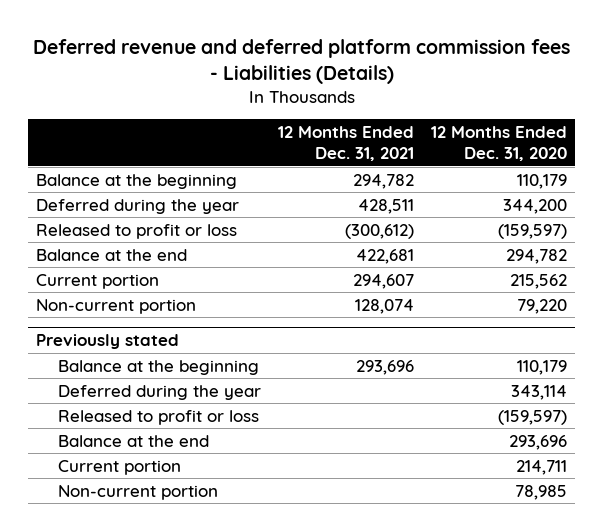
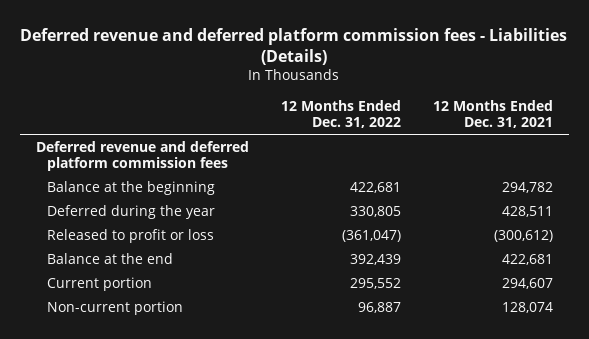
[430,125,567,161] 12 Months Ended Dec. 31, 2020 -> none
none -> [280,99,401,129] 12 Months Ended Dec. 31, 2022
none -> [35,140,249,172] Deferred revenue and deferred platform commission fees
[36,334,180,350] Previously stated -> none
[58,359,260,375] Balance at the beginning -> none
[58,384,262,400] Deferred during the year -> none
[58,409,260,425] Released to profit or loss -> none
[58,434,210,447] Balance at the end -> none
[58,459,182,475] Current portion -> none
[58,484,219,500] Non-current portion -> none

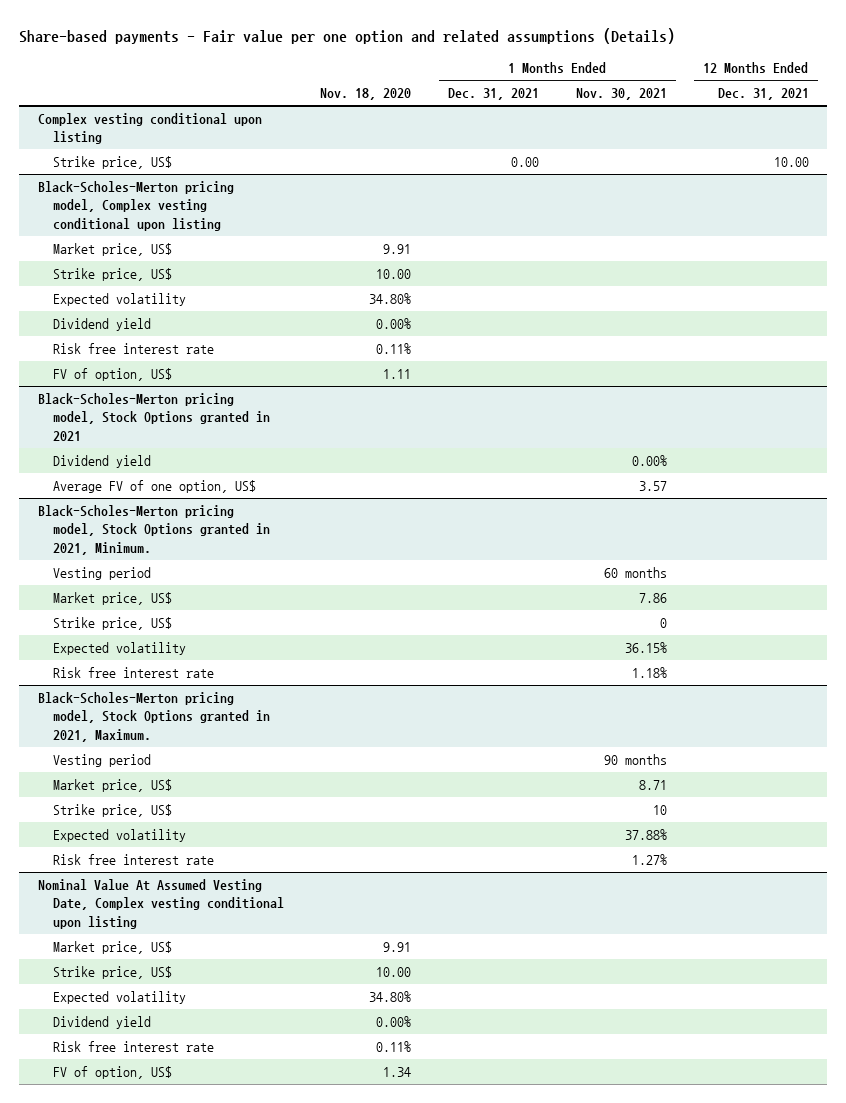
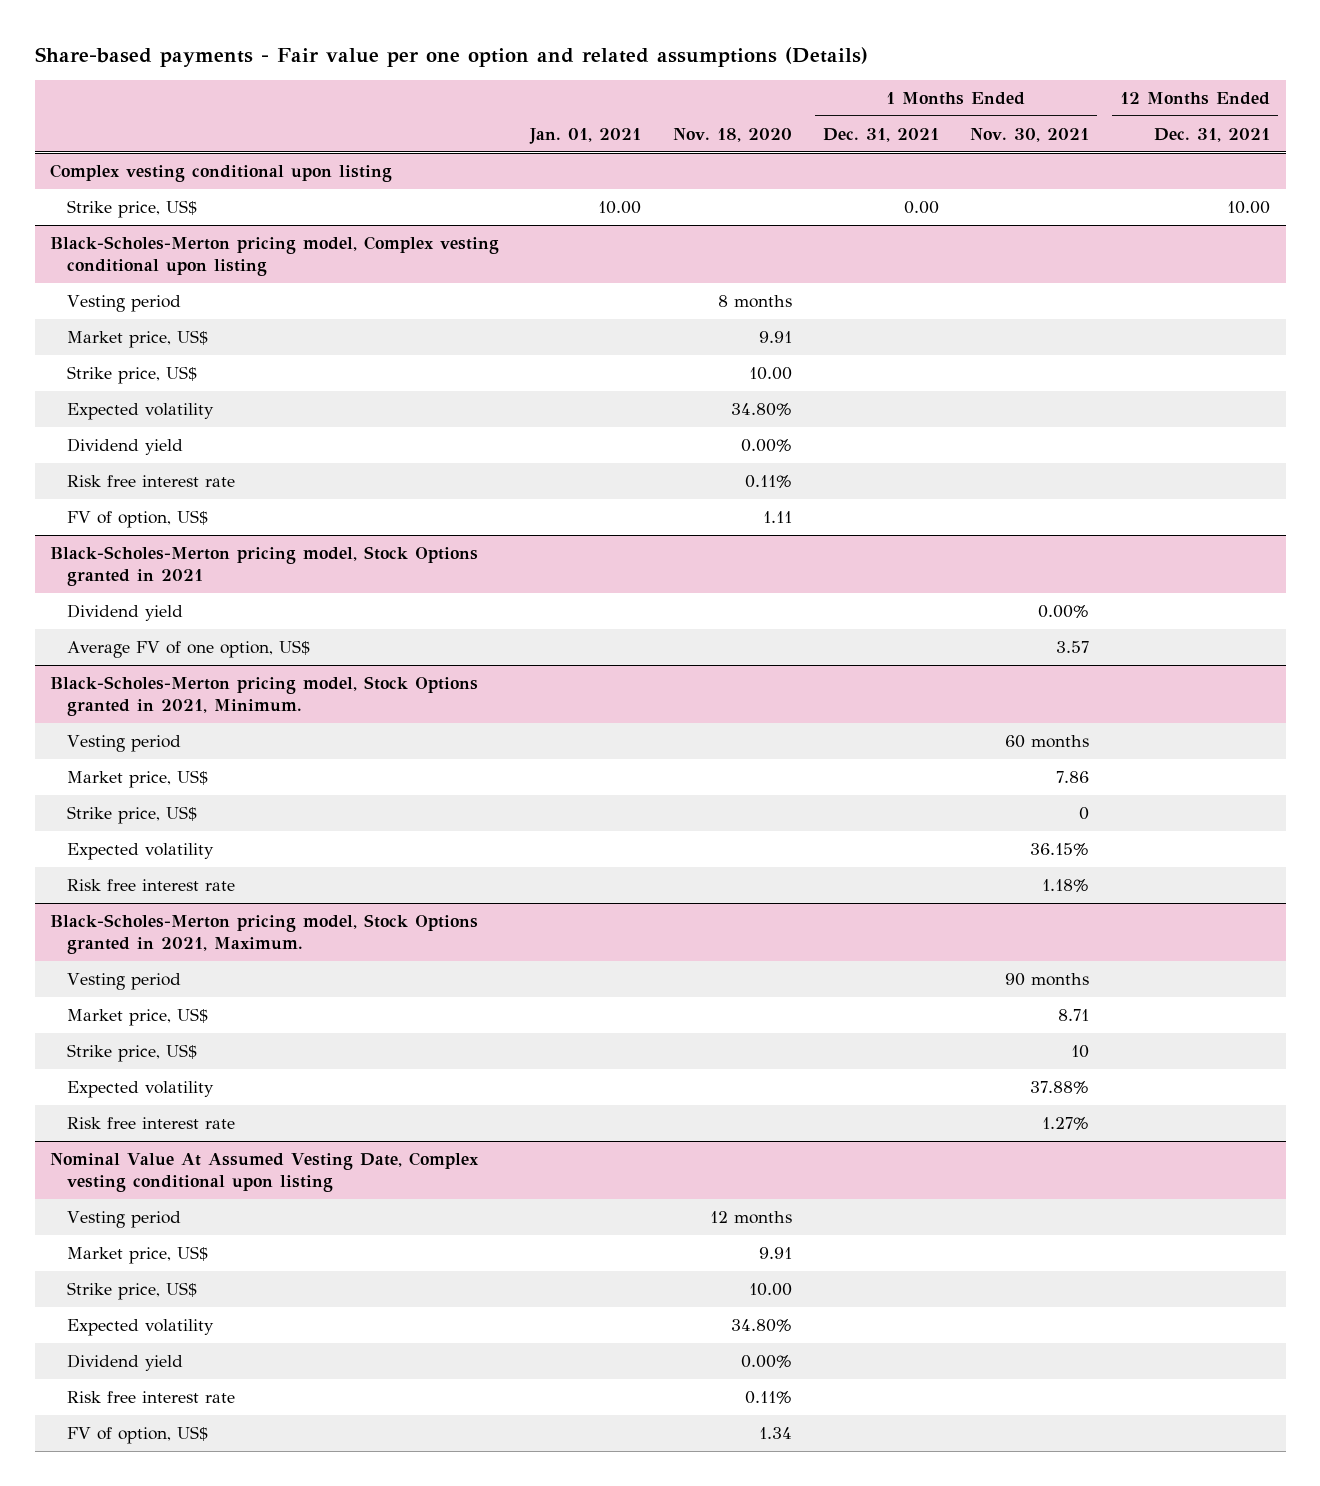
none -> [529,127,642,144] Jan. 01, 2021
none -> [66,294,181,312] Vesting period
none -> [66,1210,181,1228] Vesting period

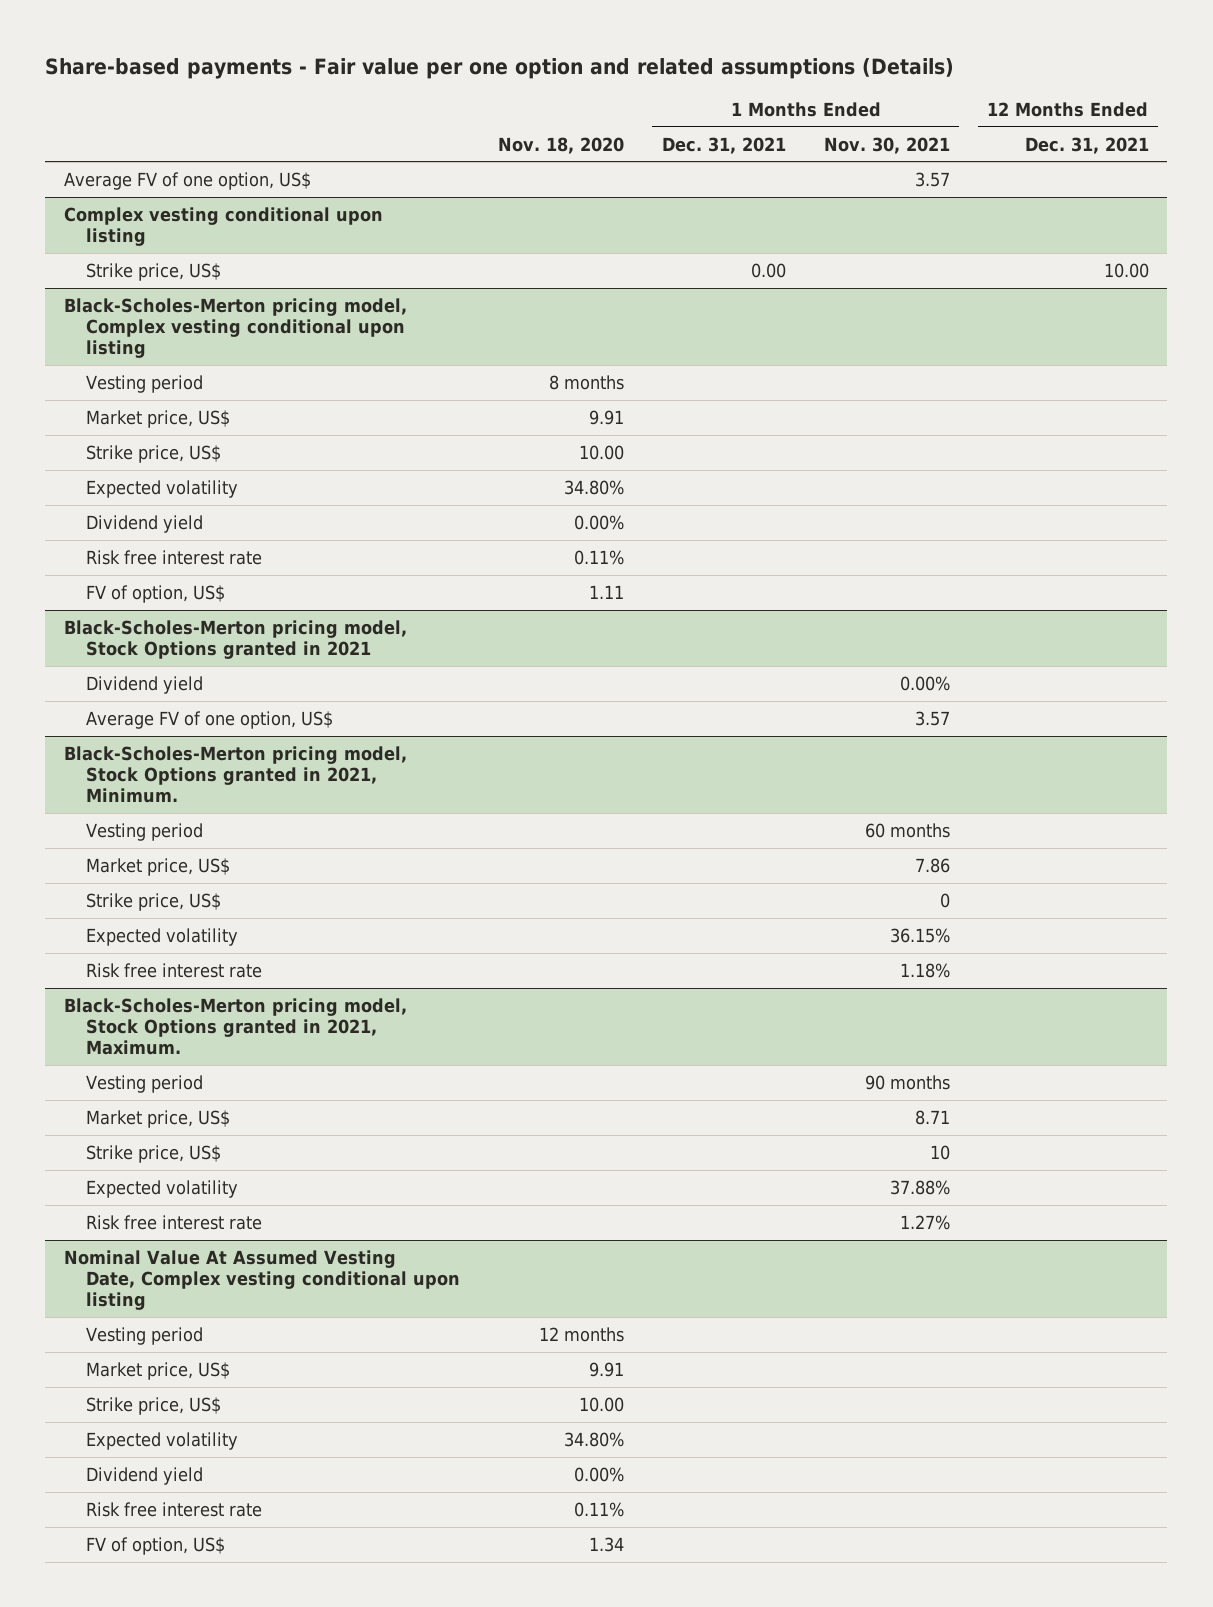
[529,127,642,144] Jan. 01, 2021 -> none
none -> [64,172,312,191] Average FV of one option, US$

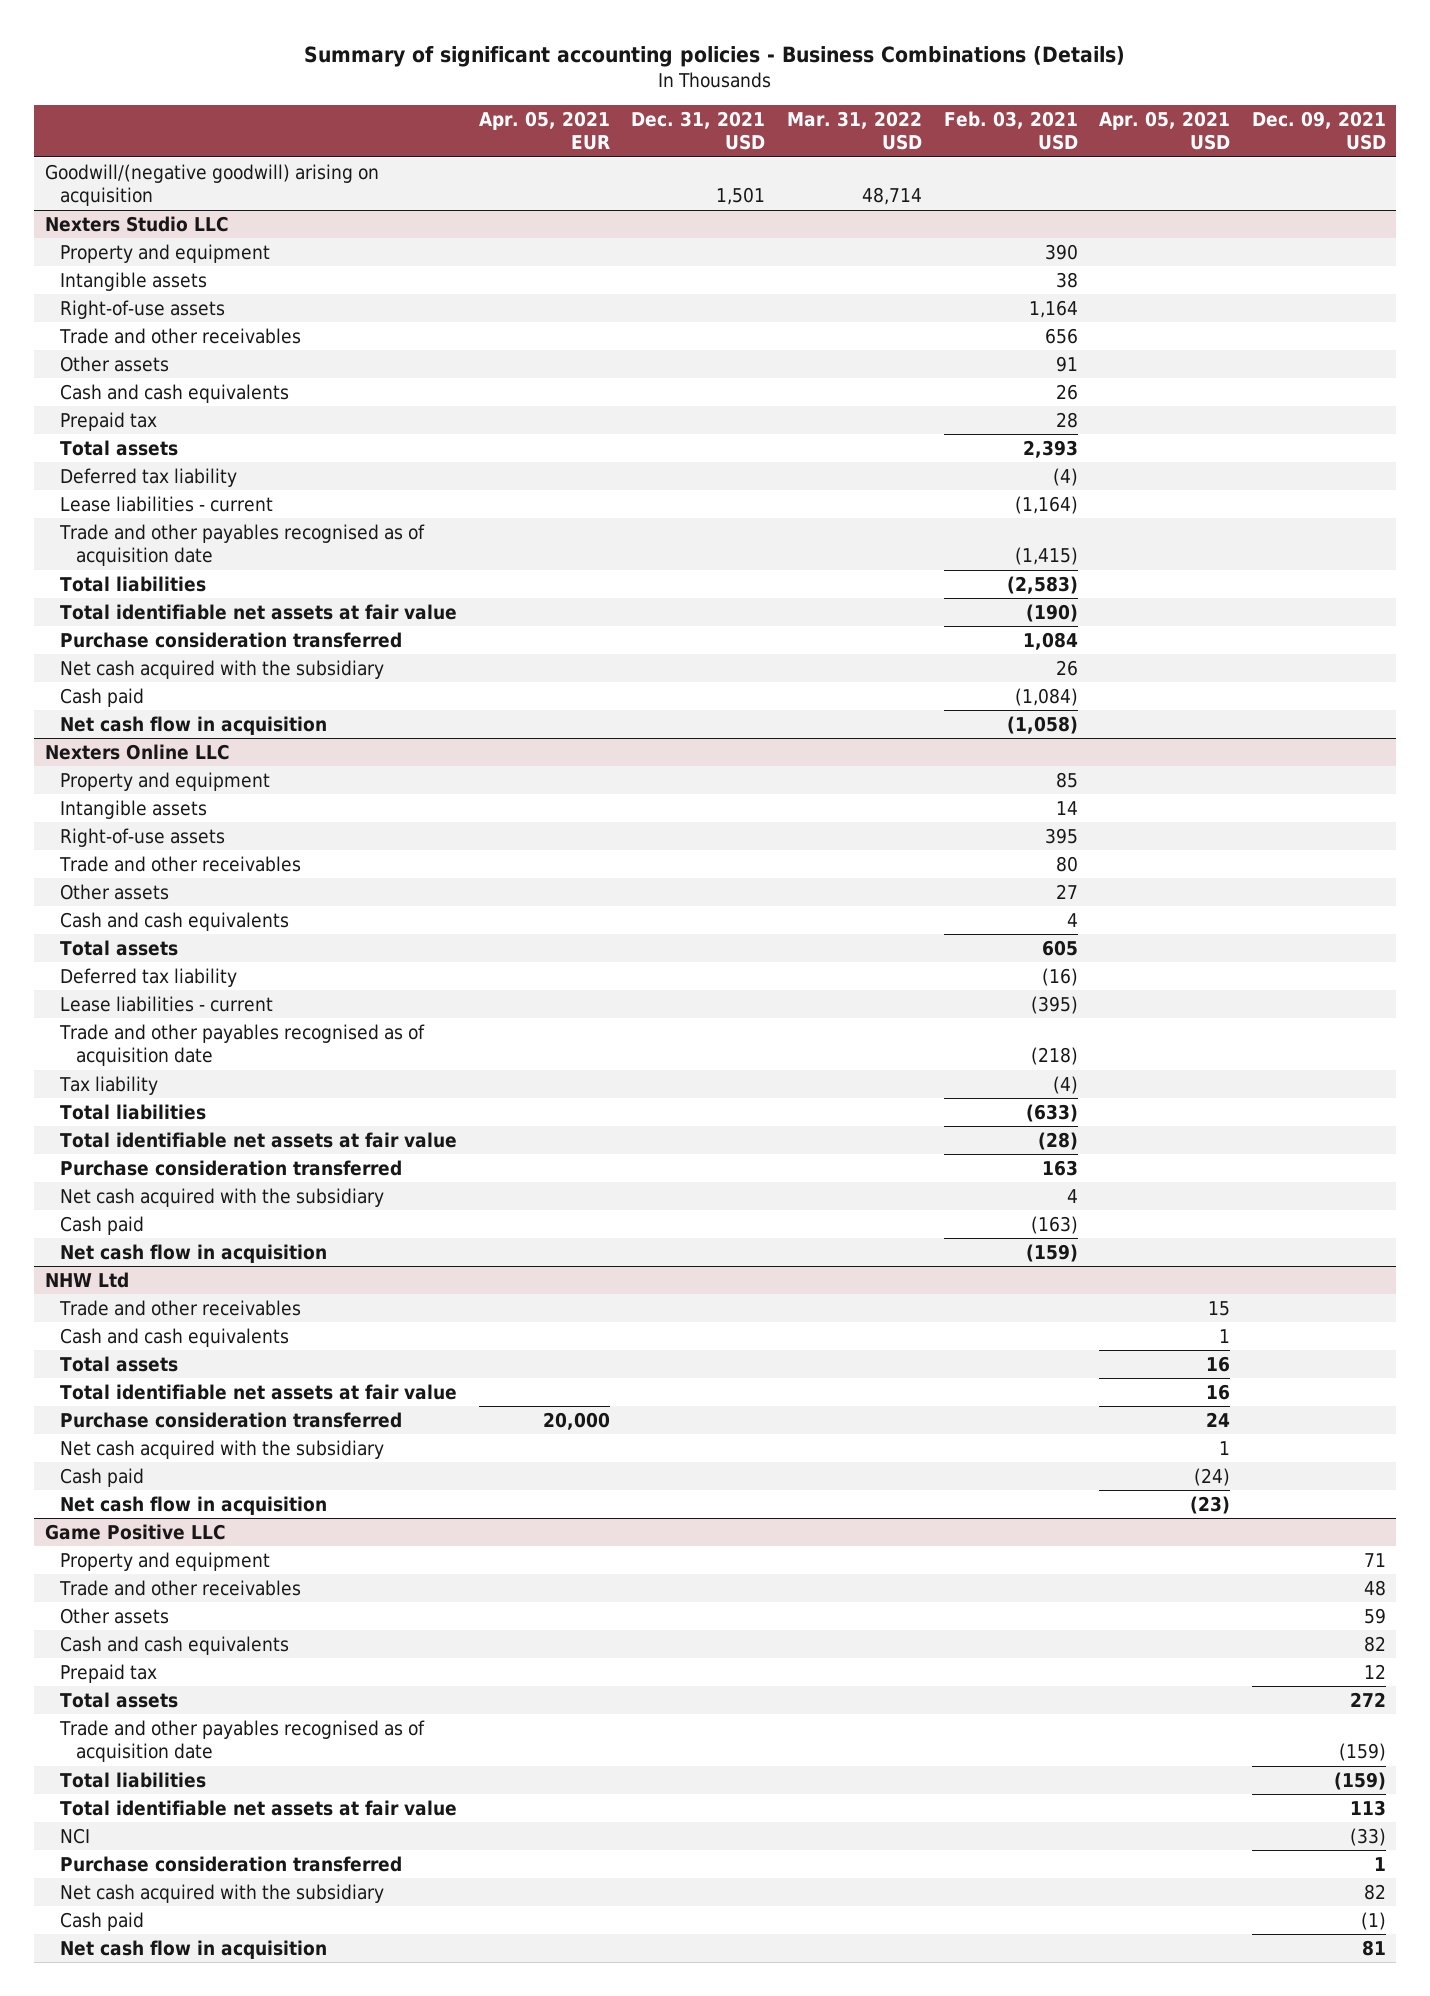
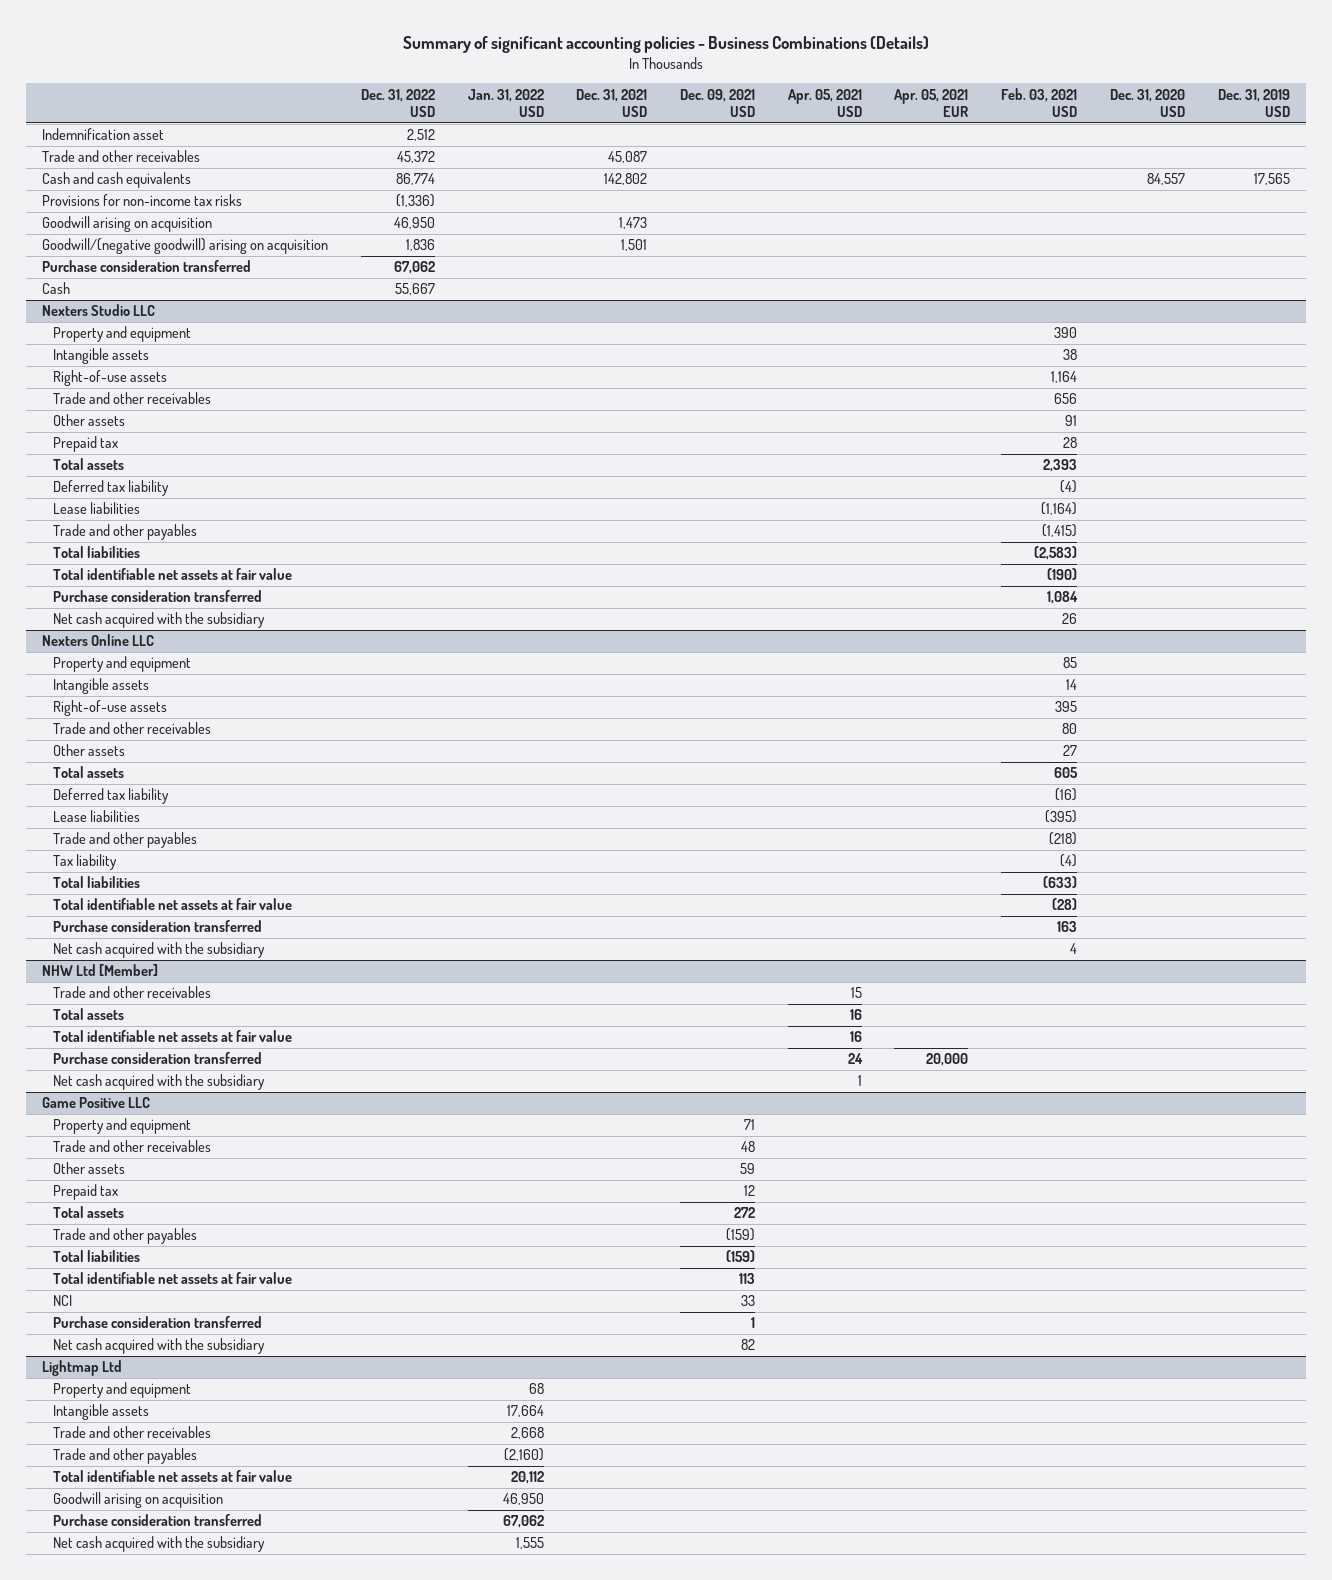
[786,110,922,151] Mar. 31, 2022 USD -> none
none -> [360,88,435,118] Dec. 31, 2022 USD
none -> [467,88,544,118] Jan. 31, 2022 USD
none -> [1109,88,1185,118] Dec. 31, 2020 USD
none -> [1217,88,1290,118] Dec. 31, 2019 USD
none -> [42,128,165,141] Indemnification asset
none -> [42,150,201,163] Trade and other receivables
none -> [42,172,192,189] Cash and cash equivalents
none -> [42,194,243,207] Provisions for non-income tax risks
none -> [42,216,213,233] Goodwill arising on acquisition
none -> [42,260,252,273] Purchase consideration transferred
none -> [42,282,71,295] Cash
[60,383,290,403] Cash and cash equivalents -> none
[60,495,274,512] Lease liabilities - current -> [53,502,141,515] Lease liabilities
[59,523,426,567] Trade and other payables recognised as of acquisition date -> [53,524,198,541] Trade and other payables
[60,687,145,707] Cash paid -> none
[60,715,328,735] Net cash flow in acquisition -> none
[60,911,290,931] Cash and cash equivalents -> none
[60,995,274,1012] Lease liabilities - current -> [53,810,141,823] Lease liabilities
[59,1023,426,1067] Trade and other payables recognised as of acquisition date -> [53,832,198,849] Trade and other payables
[60,1215,145,1235] Cash paid -> none
[60,1243,328,1263] Net cash flow in acquisition -> none
[44,1271,129,1288] NHW Ltd -> [42,964,159,977] NHW Ltd [Member]
[60,1327,290,1347] Cash and cash equivalents -> none
[60,1467,145,1487] Cash paid -> none
[60,1495,328,1515] Net cash flow in acquisition -> none
[60,1635,290,1655] Cash and cash equivalents -> none
[59,1719,426,1763] Trade and other payables recognised as of acquisition date -> [53,1228,198,1245] Trade and other payables
[1349,1827,1386,1846] (33) -> [740,1295,755,1307] 33
[60,1911,145,1931] Cash paid -> none
[60,1939,328,1959] Net cash flow in acquisition -> none
none -> [42,1360,123,1377] Lightmap Ltd
none -> [53,1382,192,1399] Property and equipment
none -> [53,1404,150,1421] Intangible assets
none -> [53,1426,212,1439] Trade and other receivables
none -> [53,1448,198,1465] Trade and other payables
none -> [53,1470,293,1483] Total identifiable net assets at fair value
none -> [53,1492,224,1509] Goodwill arising on acquisition
none -> [53,1514,263,1527] Purchase consideration transferred
none -> [53,1536,266,1553] Net cash acquired with the subsidiary

